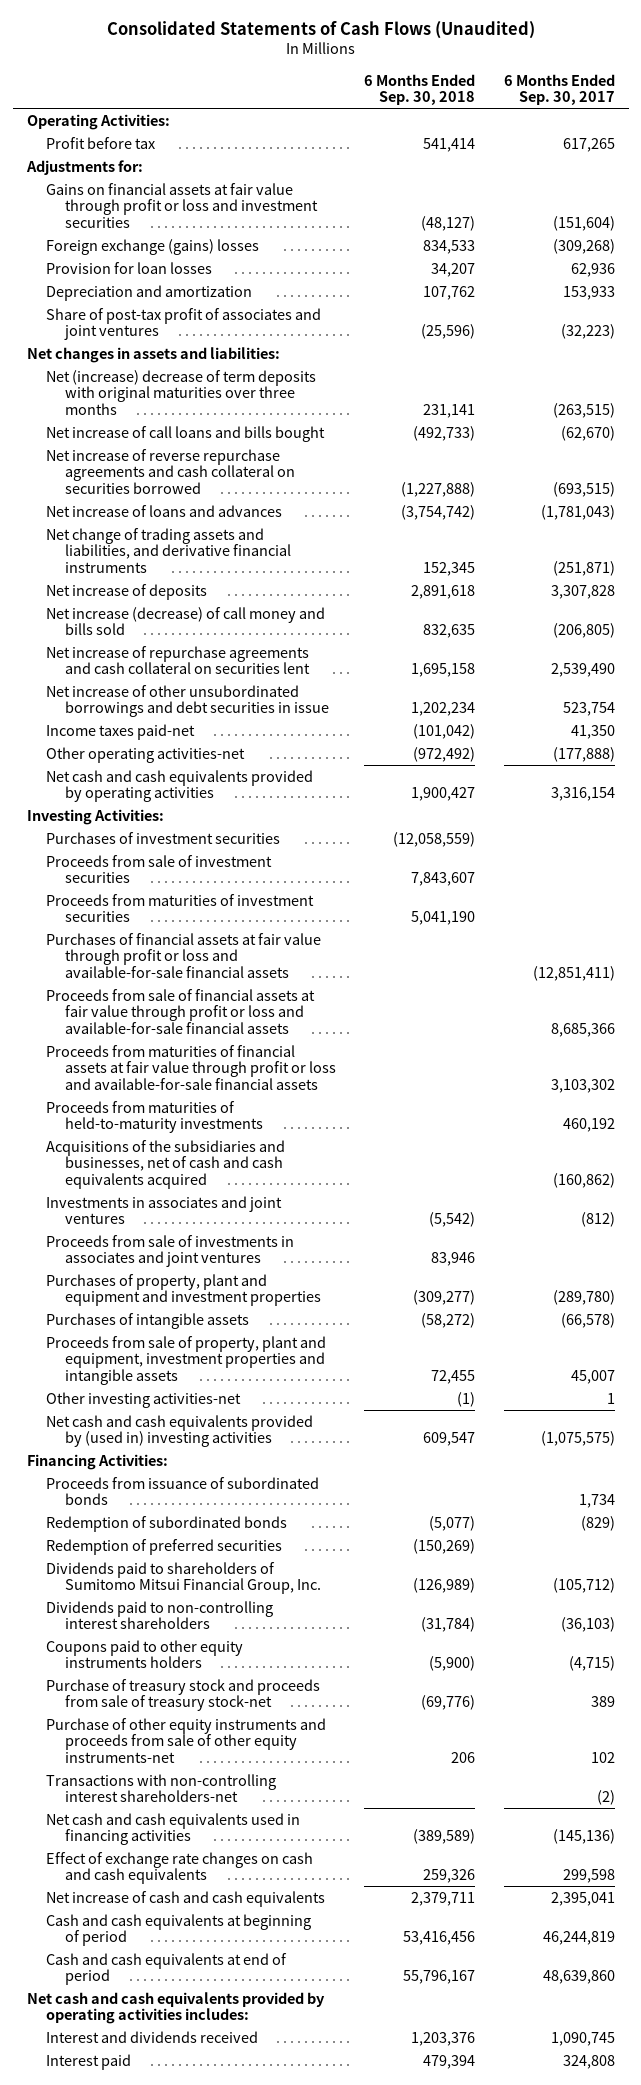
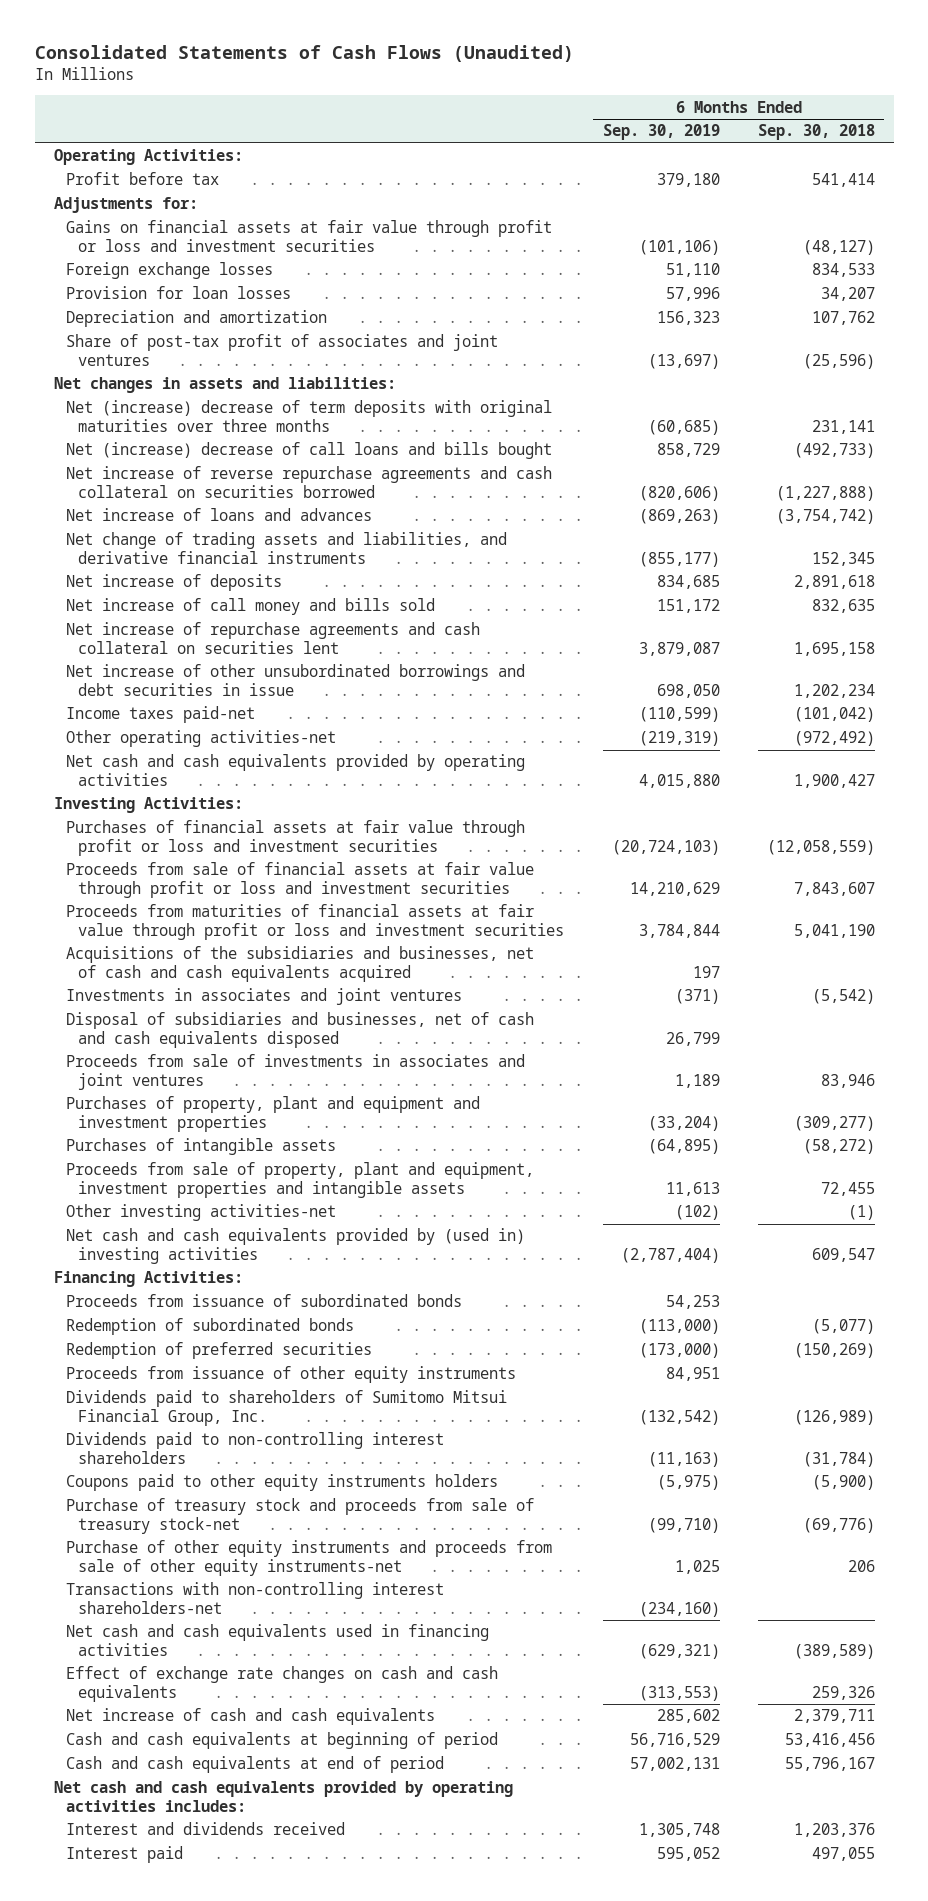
[503,73,615,106] 6 Months Ended Sep. 30, 2017 -> none
none -> [602,124,720,141] Sep. 30, 2019
[45,238,259,255] Foreign exchange (gains) losses -> [66,262,274,280] Foreign exchange losses
[45,425,325,442] Net increase of call loans and bills bought -> [66,442,553,460] Net (increase) decrease of call loans and bills bought
[45,606,325,636] Net increase (decrease) of call money and bills sold -> [66,598,436,616] Net increase of call money and bills sold
[45,932,321,978] Purchases of financial assets at fair value through profit or loss and available-for-sale financial assets -> none
[45,988,315,1034] Proceeds from sale of financial assets at fair value through profit or loss and available-for-sale financial assets -> none
[45,1044,336,1090] Proceeds from maturities of financial assets at fair value through profit or loss and available-for-sale financial assets -> none
[45,1100,263,1134] Proceeds from maturities of held-to-maturity investments -> none
[45,831,280,844] Purchases of investment securities -> [66,820,526,856] Purchases of financial assets at fair value through profit or loss and investment securities
[45,854,272,884] Proceeds from sale of investment securities -> [66,862,535,898] Proceeds from sale of financial assets at fair value through profit or loss and investment securities
[45,893,314,923] Proceeds from maturities of investment securities -> [66,904,565,940] Proceeds from maturities of financial assets at fair value through profit or loss and investment securities
none -> [66,1012,535,1048] Disposal of subsidiaries and businesses, net of cash and cash equivalents disposed
none -> [66,1366,517,1384] Proceeds from issuance of other equity instruments
[423,2054,476,2069] 479,394 -> [811,1847,875,1862] 497,055

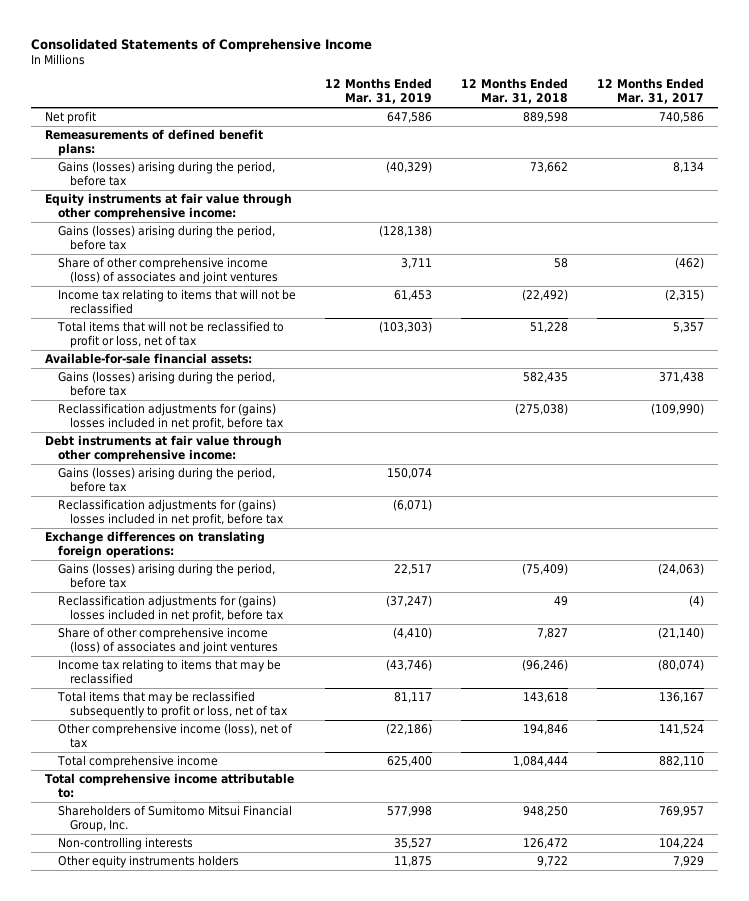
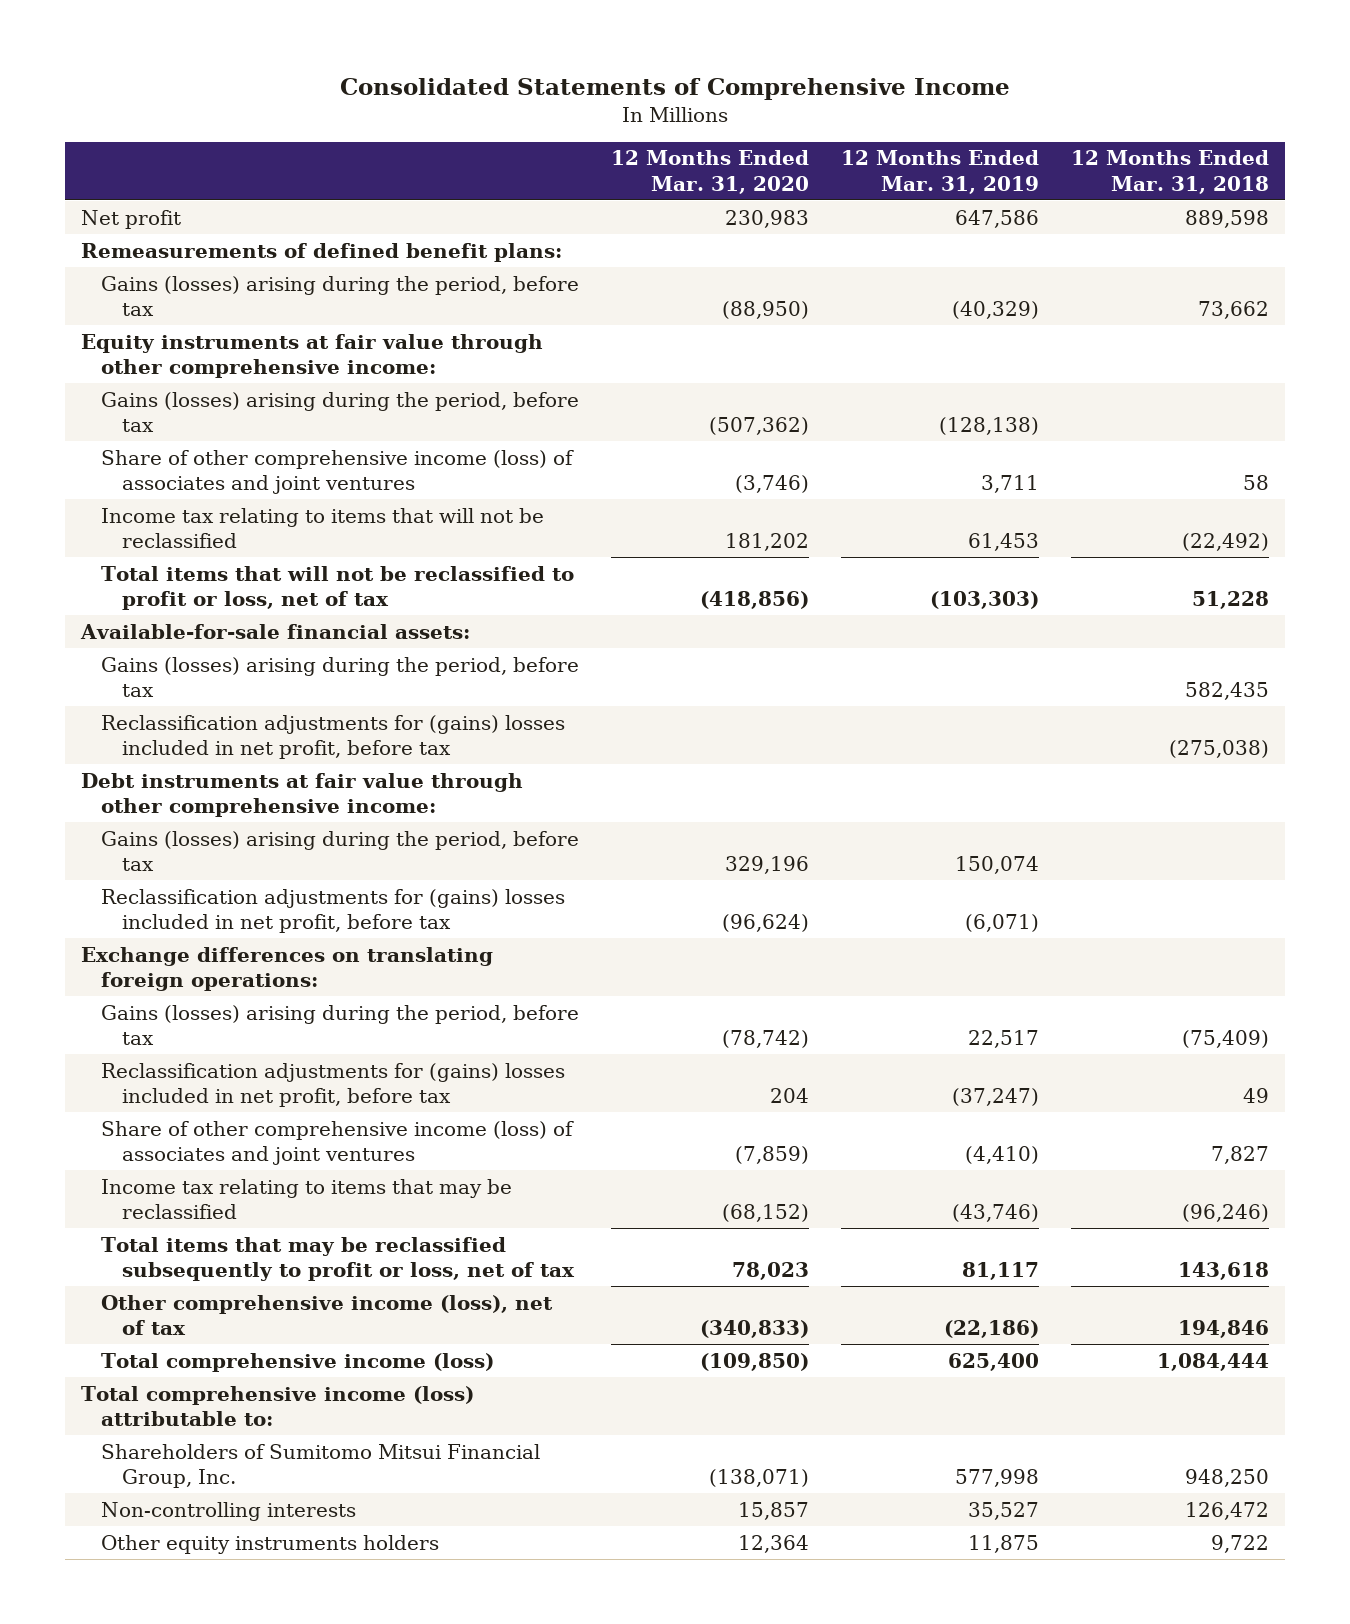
[596,78,704,105] 12 Months Ended Mar. 31, 2017 -> none
none -> [611,150,810,194] 12 Months Ended Mar. 31, 2020
[56,755,218,769] Total comprehensive income -> [101,1352,495,1372] Total comprehensive income (loss)
[45,773,295,799] Total comprehensive income attributable to: -> [80,1385,474,1427] Total comprehensive income (loss) attributable to:

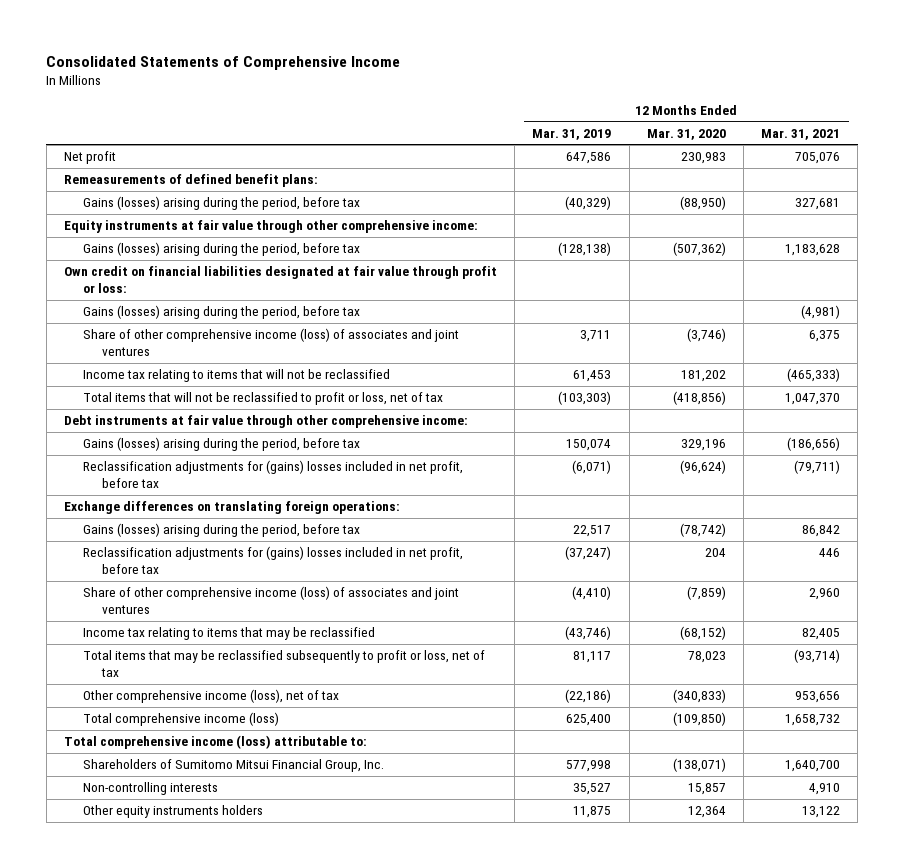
[1070,150,1269,194] 12 Months Ended Mar. 31, 2018 -> none
none -> [761,128,841,140] Mar. 31, 2021
none -> [64,266,498,294] Own credit on financial liabilities designated at fair value through profit or loss:
[101,656,580,698] Gains (losses) arising during the period, before tax -> [82,305,360,320] Gains (losses) arising during the period, before tax
[79,623,470,639] Available-for-sale financial assets: -> none
[101,714,566,760] Reclassification adjustments for (gains) losses included in net profit, before tax -> none

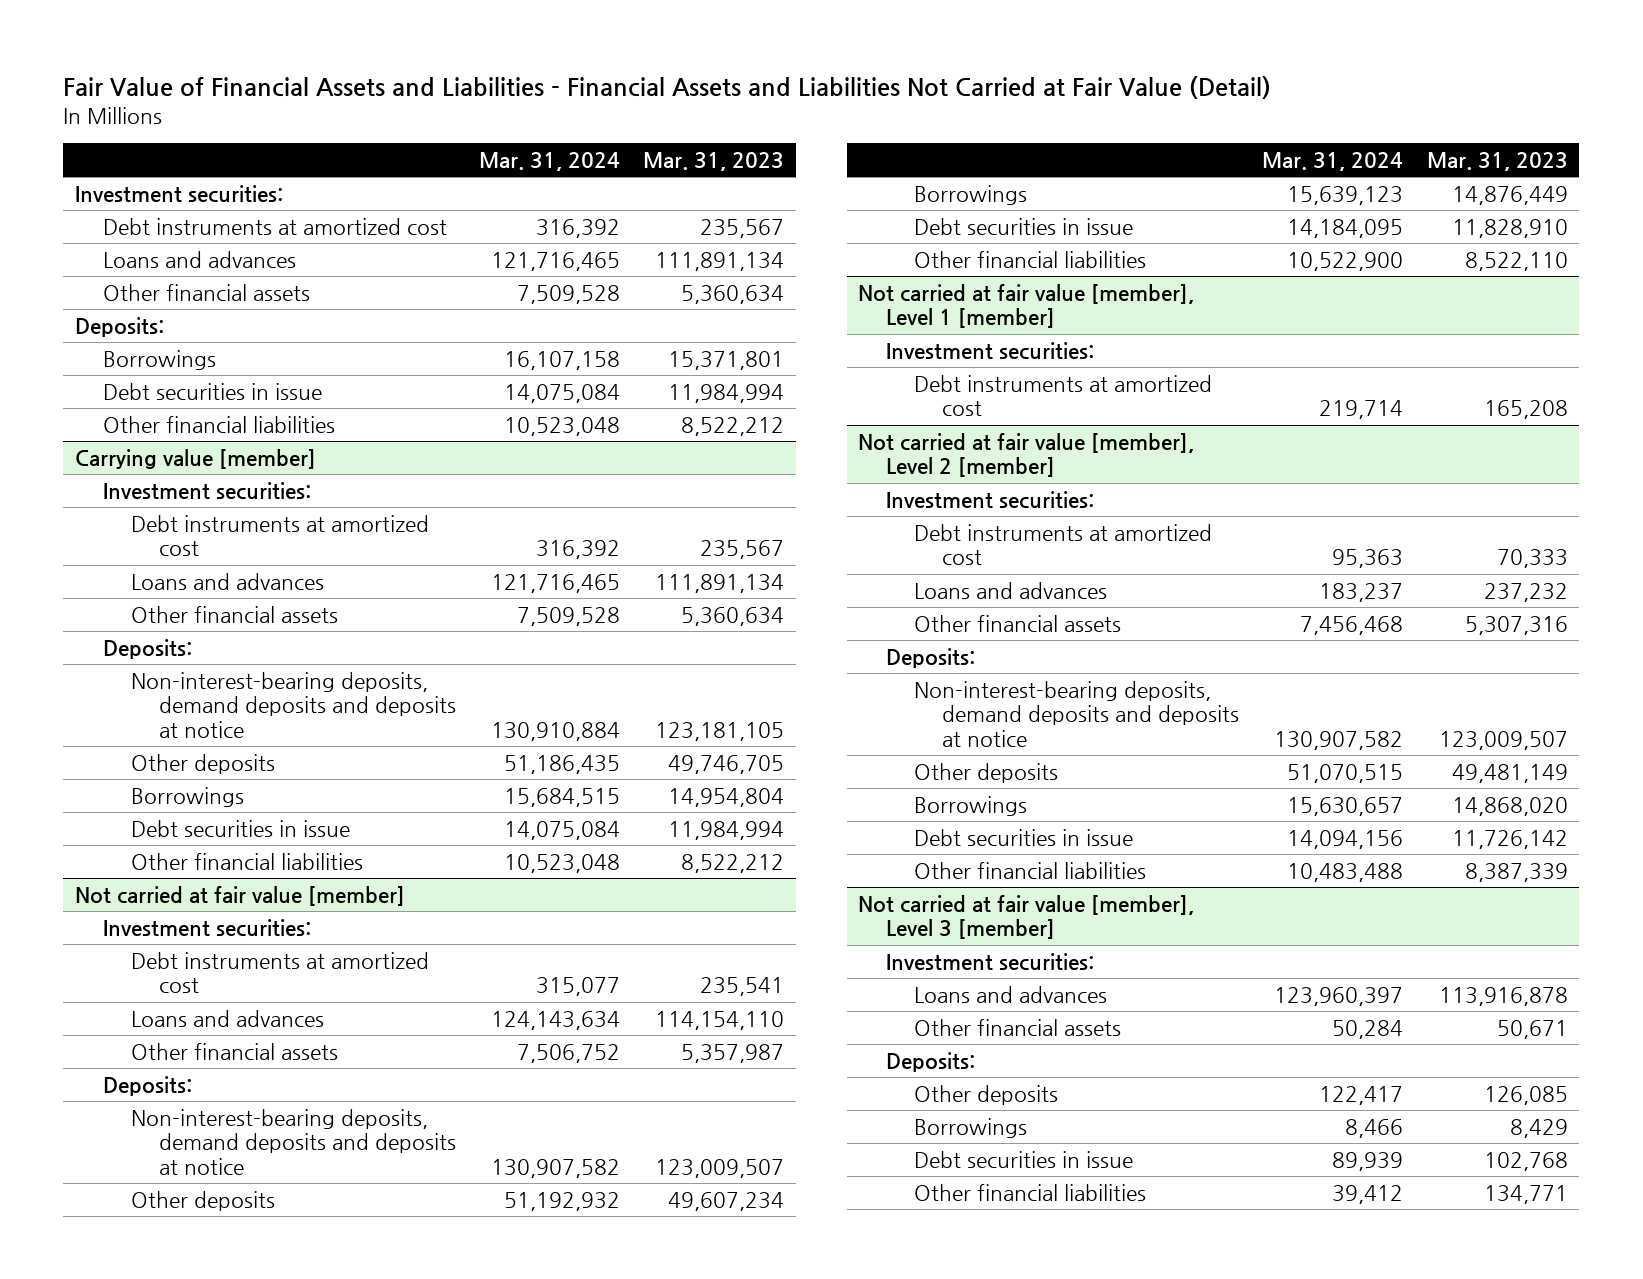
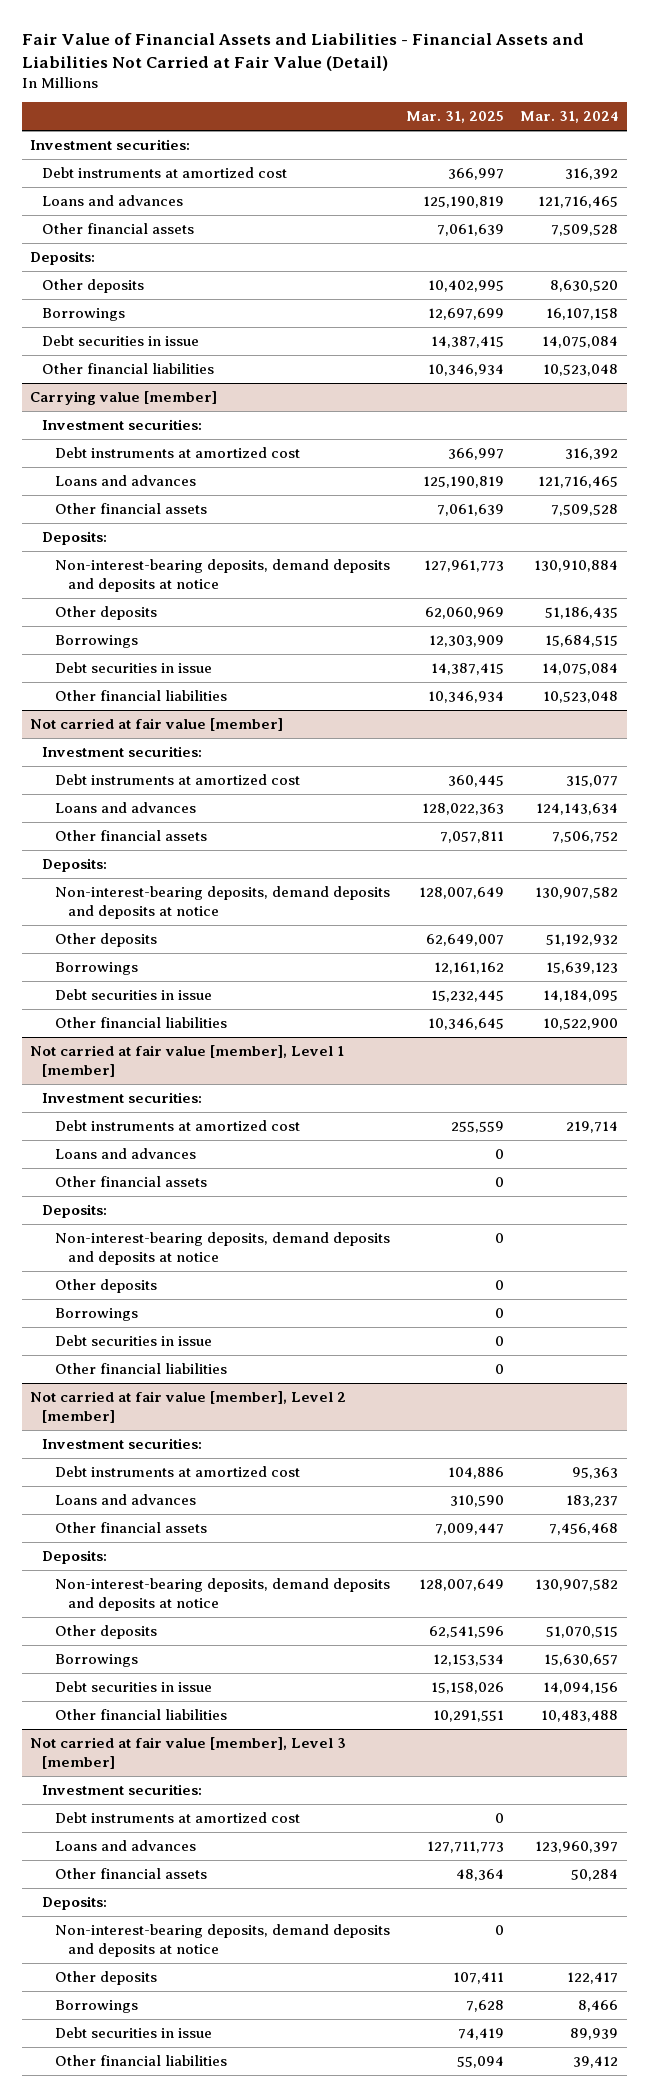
[643,151,785,171] Mar. 31, 2023 -> none
none -> [406,111,505,124] Mar. 31, 2025
none -> [42,278,145,293] Other deposits
none -> [55,1147,197,1159] Loans and advances
none -> [55,1175,208,1187] Other financial assets
none -> [42,1203,108,1218] Deposits:
none -> [55,1231,391,1265] Non-interest-bearing deposits, demand deposits and deposits at notice
none -> [55,1278,158,1293] Other deposits
none -> [55,1307,139,1321] Borrowings
none -> [55,1334,213,1346] Debt securities in issue
none -> [55,1362,228,1374] Other financial liabilities
none -> [55,1811,301,1823] Debt instruments at amortized cost
none -> [55,1923,391,1957] Non-interest-bearing deposits, demand deposits and deposits at notice

